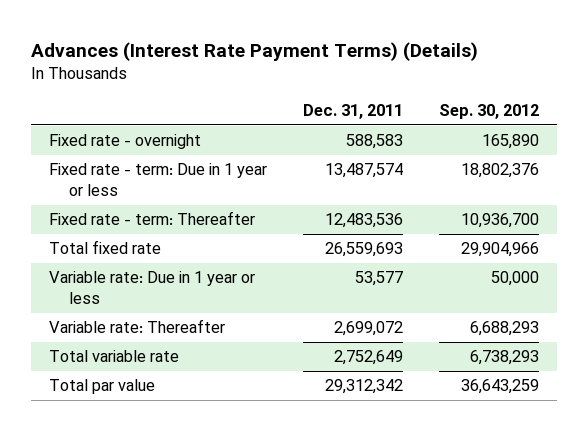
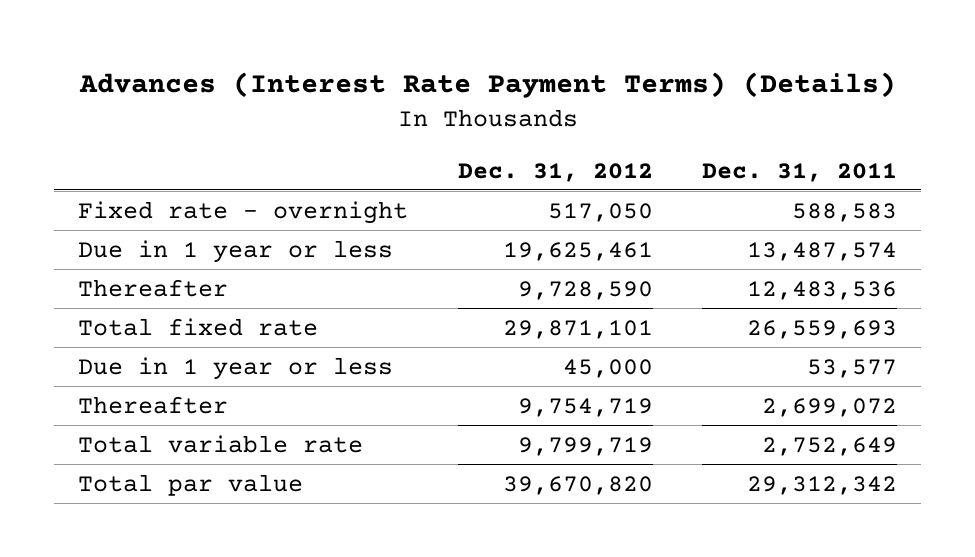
[438,104,539,120] Sep. 30, 2012 -> none
none -> [457,162,653,182] Dec. 31, 2012
[48,163,267,197] Fixed rate - term: Due in 1 year or less -> [78,239,394,263] Due in 1 year or less
[48,211,255,226] Fixed rate - term: Thereafter -> [78,278,229,297] Thereafter
[48,271,255,305] Variable rate: Due in 1 year or less -> [78,356,394,380] Due in 1 year or less
[48,319,225,334] Variable rate: Thereafter -> [78,395,229,414] Thereafter

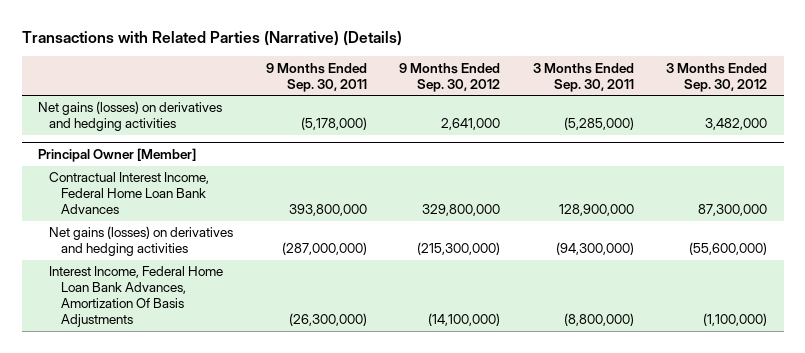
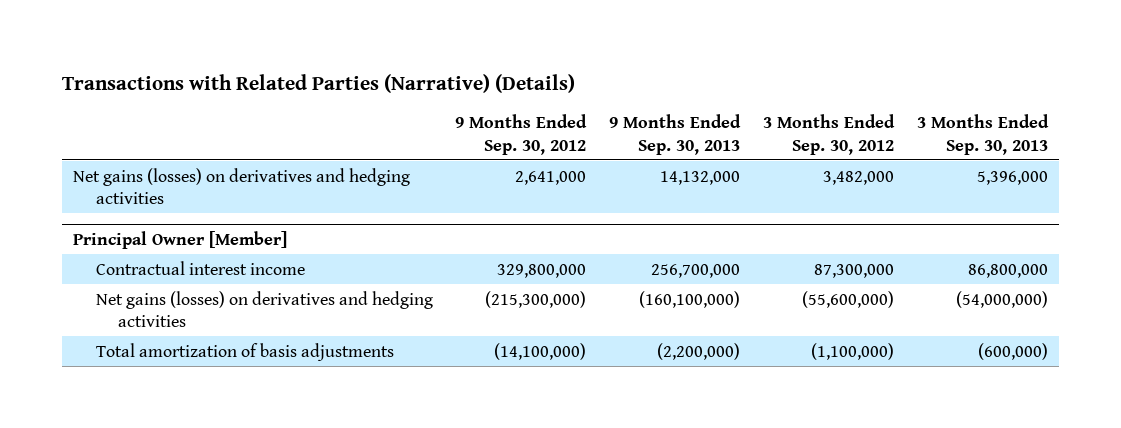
[265,62,367,92] 9 Months Ended Sep. 30, 2011 -> none
[532,62,634,92] 3 Months Ended Sep. 30, 2011 -> none
none -> [609,114,742,155] 9 Months Ended Sep. 30, 2013
none -> [916,114,1049,155] 3 Months Ended Sep. 30, 2013
[49,172,210,215] Contractual Interest Income, Federal Home Loan Bank Advances -> [95,260,305,275] Contractual interest income
[49,266,224,328] Interest Income, Federal Home Loan Bank Advances, Amortization Of Basis Adjustments -> [95,342,394,361] Total amortization of basis adjustments

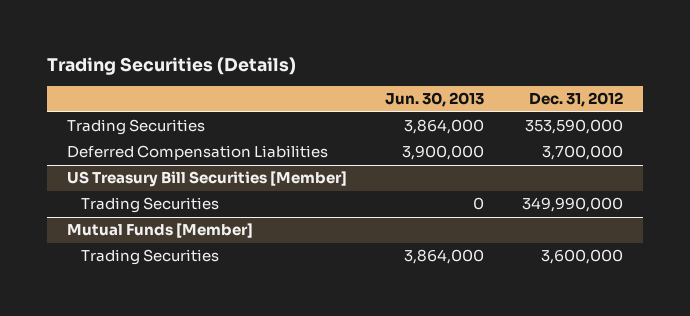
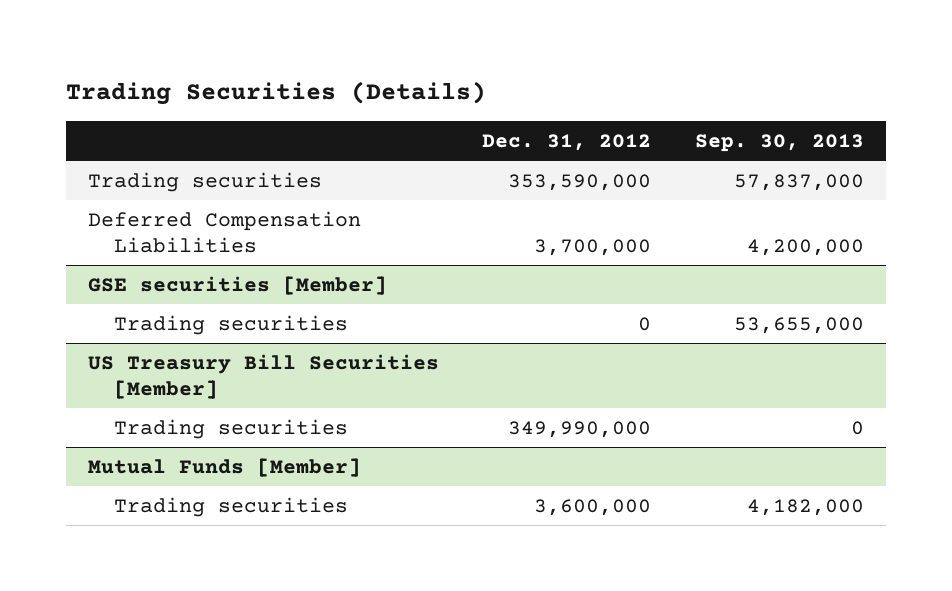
[385,92,485,108] Jun. 30, 2013 -> none
none -> [695,133,865,152] Sep. 30, 2013
[66,119,205,136] Trading Securities -> [87,171,322,192] Trading securities
none -> [87,275,387,295] GSE securities [Member]
none -> [113,314,348,335] Trading securities
[80,197,219,214] Trading Securities -> [113,418,348,439] Trading securities
[80,249,219,266] Trading Securities -> [113,496,348,517] Trading securities

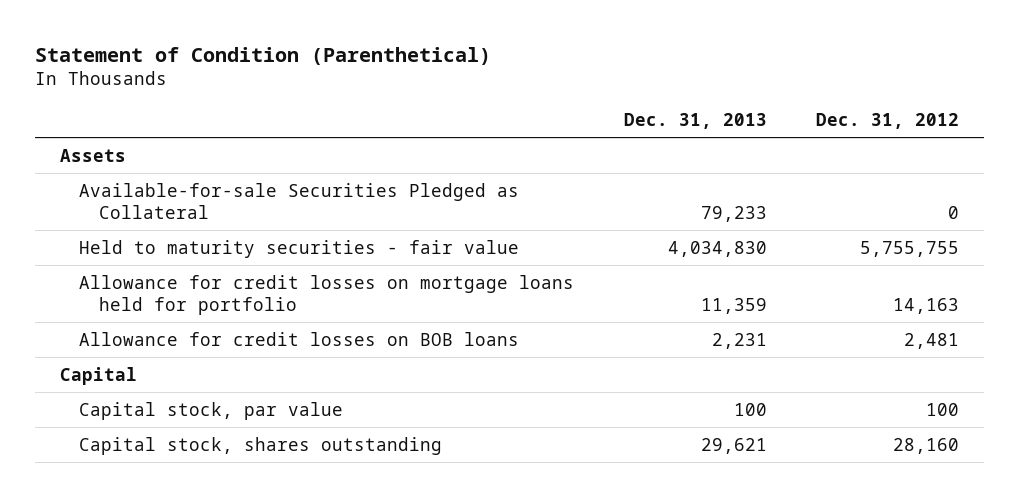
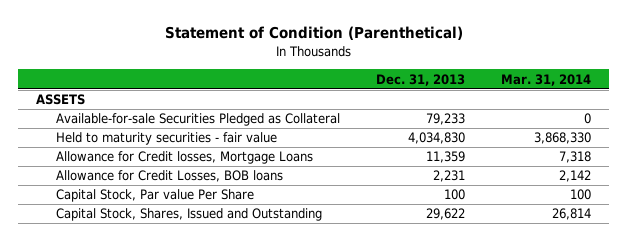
[815,113,959,130] Dec. 31, 2012 -> none
none -> [501,73,592,86] Mar. 31, 2014
[59,148,126,162] Assets -> [36,94,86,106] ASSETS
[59,366,137,385] Capital -> none
[79,274,575,315] Allowance for credit losses on mortgage loans held for portfolio -> [56,151,314,165] Allowance for Credit losses, Mortgage Loans
[79,331,520,346] Allowance for credit losses on BOB loans -> [56,170,284,183] Allowance for Credit Losses, BOB loans
[79,401,344,420] Capital stock, par value -> [56,189,255,203] Capital Stock, Par value Per Share
[79,436,443,455] Capital stock, shares outstanding -> [56,208,323,222] Capital Stock, Shares, Issued and Outstanding
[700,437,767,454] 29,621 -> [426,208,466,221] 29,622

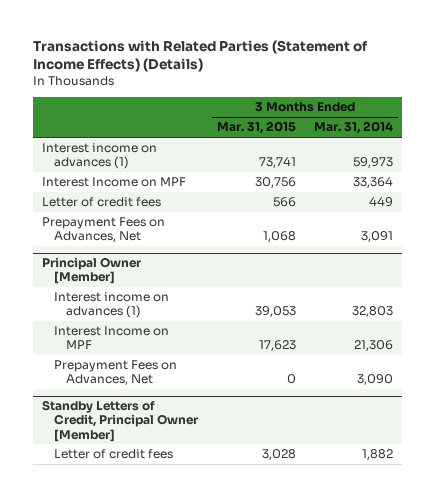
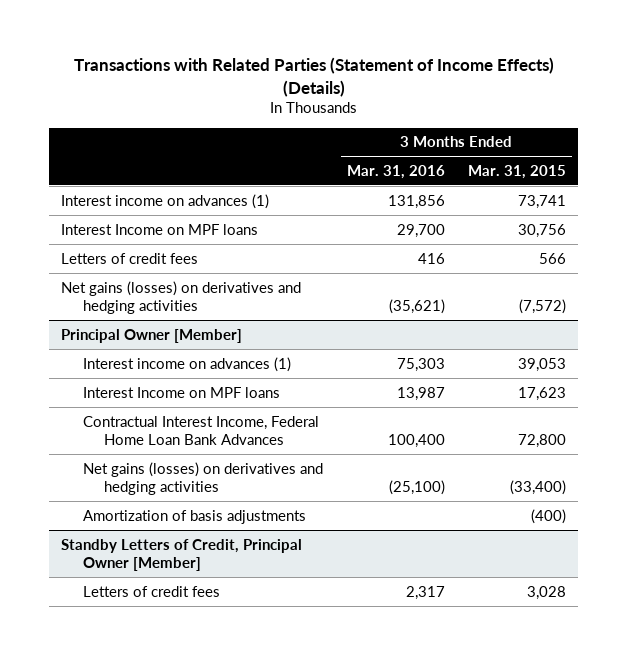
[314,121,394,135] Mar. 31, 2014 -> none
none -> [346,164,445,179] Mar. 31, 2016
[42,217,166,243] Prepayment Fees on Advances, Net -> none
[42,177,187,188] Interest Income on MPF -> [60,223,258,235] Interest Income on MPF loans
[42,197,162,208] Letter of credit fees -> [60,252,198,264] Letters of credit fees
none -> [60,280,301,314] Net gains (losses) on derivatives and hedging activities
[53,360,177,386] Prepayment Fees on Advances, Net -> none
[53,326,169,350] Interest Income on MPF -> [82,386,280,398] Interest Income on MPF loans
none -> [82,415,319,445] Contractual Interest Income, Federal Home Loan Bank Advances
none -> [82,461,323,495] Net gains (losses) on derivatives and hedging activities
none -> [82,509,306,524] Amortization of basis adjustments
[53,449,173,460] Letter of credit fees -> [82,585,220,597] Letters of credit fees

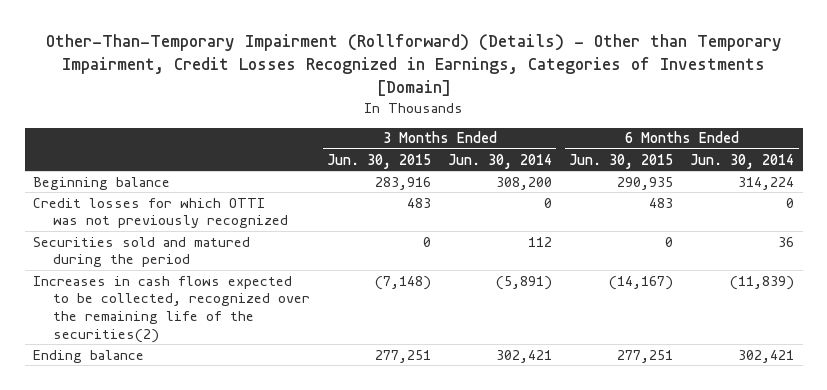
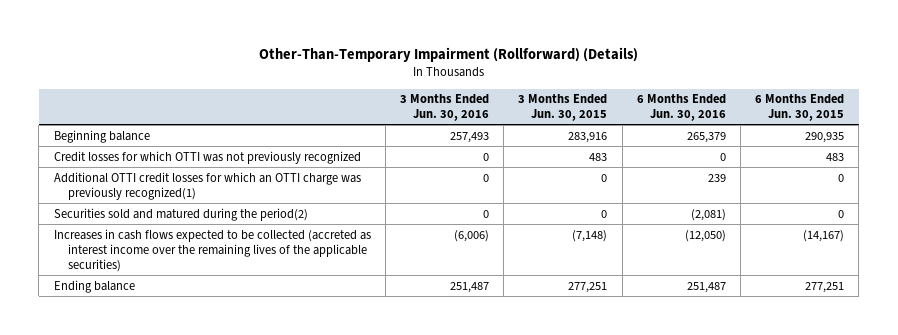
[45,34,782,97] Other-Than-Temporary Impairment (Rollforward) (Details) - Other than Temporary Impairment, Credit Losses Recognized in Earnings, Categories of Investments [Domain] -> [258,46,638,62] Other-Than-Temporary Impairment (Rollforward) (Details)
[448,153,553,169] Jun. 30, 2014 -> none
[690,153,795,169] Jun. 30, 2014 -> none
none -> [399,94,489,122] 3 Months Ended Jun. 30, 2016
none -> [636,94,726,122] 6 Months Ended Jun. 30, 2016
none -> [53,171,361,200] Additional OTTI credit losses for which an OTTI charge was previously recognized(1)
[33,236,251,268] Securities sold and matured during the period -> [53,207,308,221] Securities sold and matured during the period(2)
[33,275,310,343] Increases in cash flows expected to be collected, recognized over the remaining life of the securities(2) -> [53,228,371,272] Increases in cash flows expected to be collected (accreted as interest income over the remaining lives of the applicable securities)

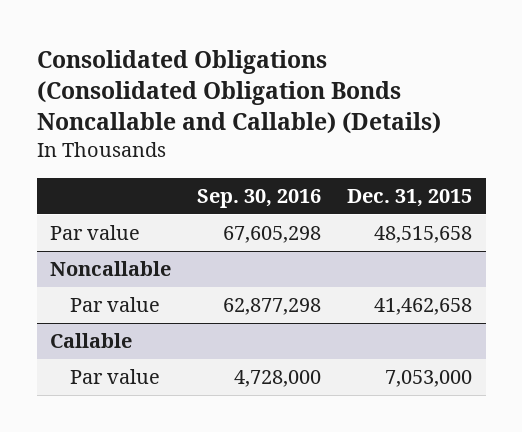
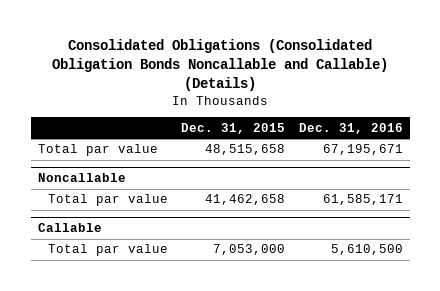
[197,188,322,208] Sep. 30, 2016 -> none
none -> [298,122,403,134] Dec. 31, 2016
[49,225,140,241] Par value -> [37,144,158,157] Total par value
[70,297,161,313] Par value -> [47,194,168,207] Total par value
[70,369,161,385] Par value -> [47,244,168,257] Total par value

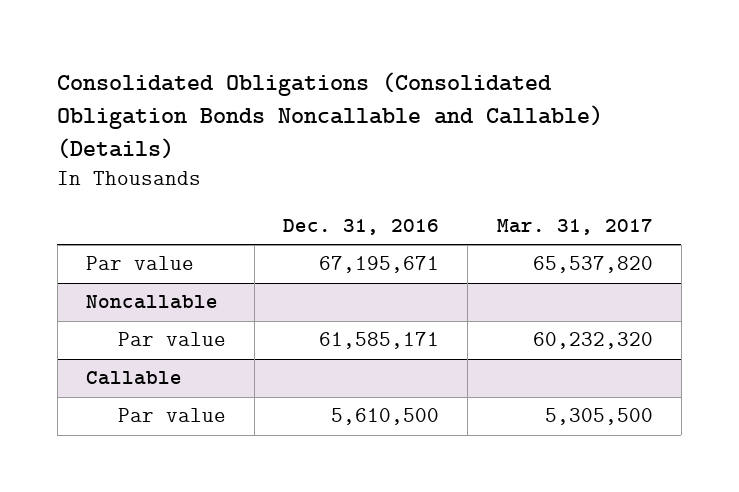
[181,122,286,134] Dec. 31, 2015 -> none
none -> [496,218,653,235] Mar. 31, 2017
[37,144,158,157] Total par value -> [85,256,194,271] Par value
[47,194,168,207] Total par value -> [117,332,226,347] Par value
[47,244,168,257] Total par value -> [117,408,226,423] Par value

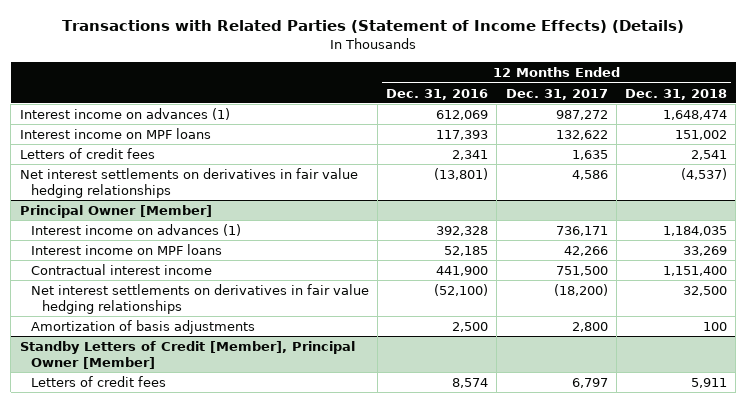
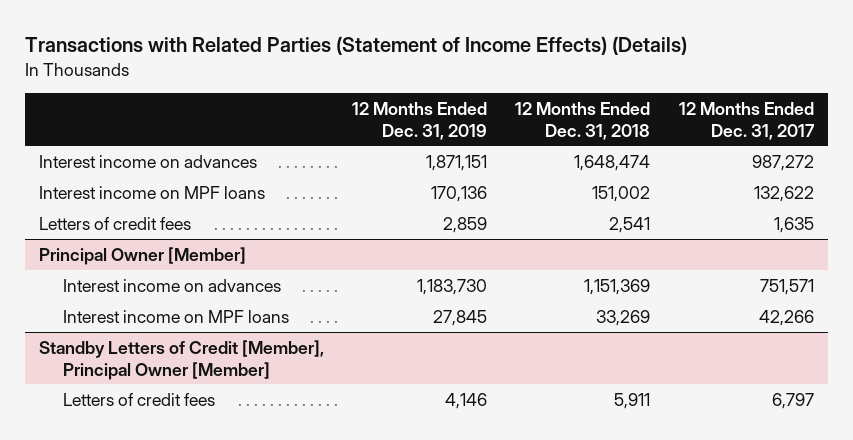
[386,88,489,100] Dec. 31, 2016 -> none
none -> [352,101,488,140] 12 Months Ended Dec. 31, 2019
[19,107,230,120] Interest income on advances (1) -> [38,154,257,168] Interest income on advances
[19,167,358,198] Net interest settlements on derivatives in fair value hedging relationships -> none
[30,223,241,236] Interest income on advances (1) -> [62,278,281,292] Interest income on advances
[555,225,608,236] 736,171 -> [759,278,814,295] 751,571
[663,225,728,236] 1,184,035 -> [584,278,651,295] 1,151,369
[30,263,212,275] Contractual interest income -> none
[30,283,369,314] Net interest settlements on derivatives in fair value hedging relationships -> none
[30,319,255,334] Amortization of basis adjustments -> none

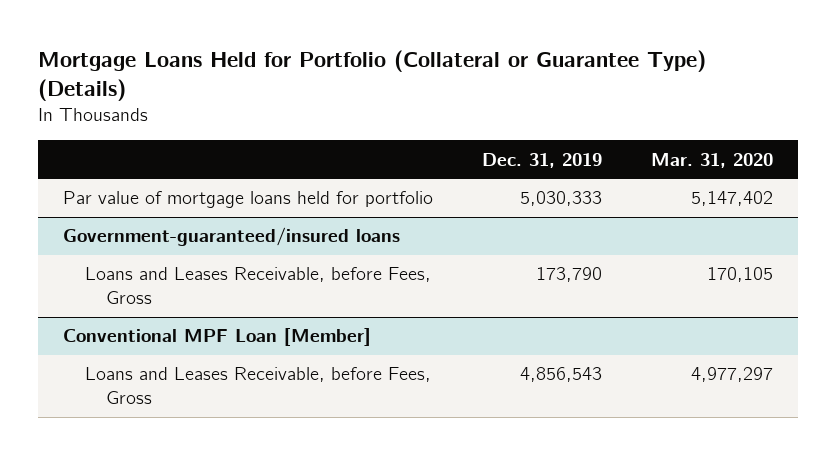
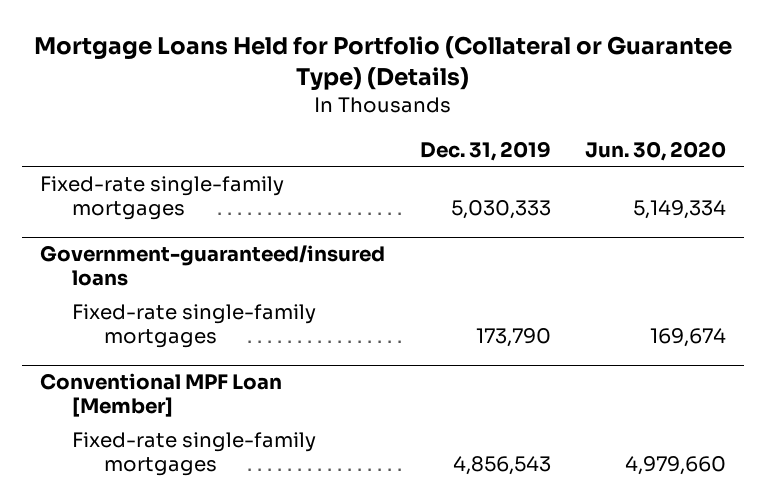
[651,152,774,168] Mar. 31, 2020 -> none
none -> [585,140,727,161] Jun. 30, 2020
[62,191,433,209] Par value of mortgage loans held for portfolio -> [39,176,284,221] Fixed-rate single-family mortgages
[84,267,431,305] Loans and Leases Receivable, before Fees, Gross -> [71,304,316,349] Fixed-rate single-family mortgages
[84,367,431,405] Loans and Leases Receivable, before Fees, Gross -> [71,432,316,477] Fixed-rate single-family mortgages

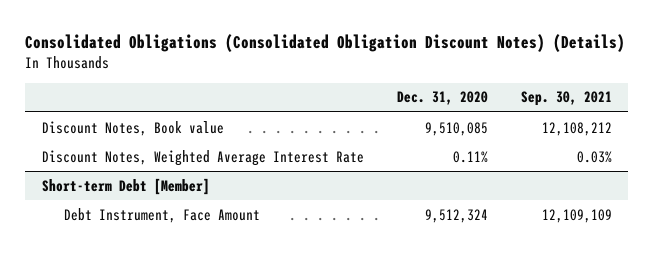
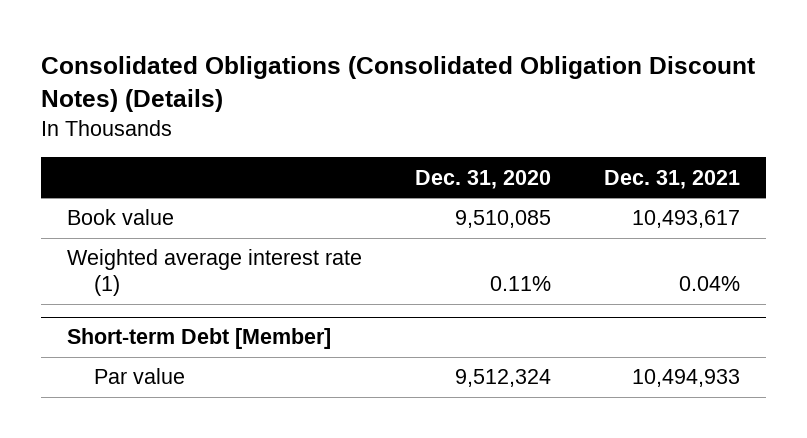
[520,91,612,107] Sep. 30, 2021 -> none
none -> [604,169,741,189] Dec. 31, 2021
[41,120,224,136] Discount Notes, Book value -> [67,209,175,226] Book value
[41,149,364,166] Discount Notes, Weighted Average Interest Rate -> [67,249,363,297] Weighted average interest rate (1)
[64,207,261,223] Debt Instrument, Face Amount -> [93,368,185,385] Par value

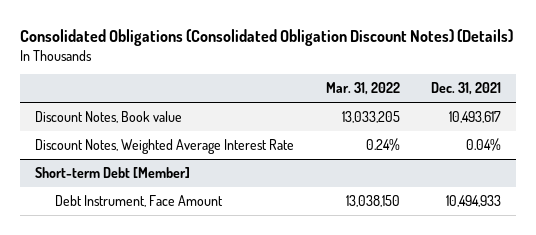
[415,169,552,189] Dec. 31, 2020 -> none
none -> [325,82,400,96] Mar. 31, 2022
[67,209,175,226] Book value -> [35,111,183,124] Discount Notes, Book value
[67,249,363,297] Weighted average interest rate (1) -> [35,139,295,155] Discount Notes, Weighted Average Interest Rate
[93,368,185,385] Par value -> [54,195,223,208] Debt Instrument, Face Amount

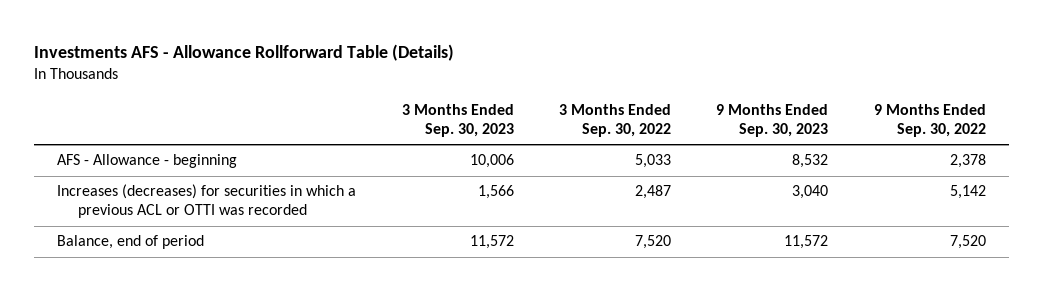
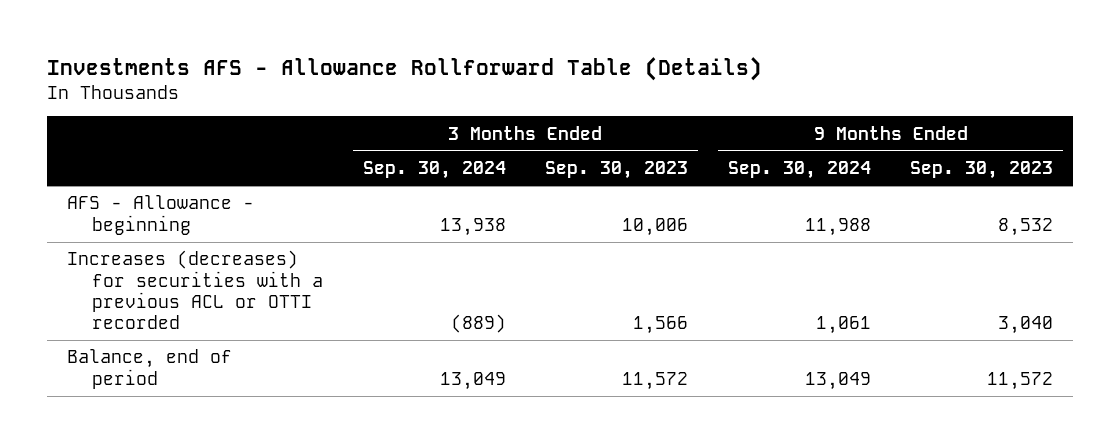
[558,103,671,137] 3 Months Ended Sep. 30, 2022 -> none
[873,103,986,137] 9 Months Ended Sep. 30, 2022 -> none
none -> [362,161,506,180] Sep. 30, 2024
none -> [727,161,871,180] Sep. 30, 2024
[57,184,357,219] Increases (decreases) for securities in which a previous ACL or OTTI was recorded -> [67,250,324,329] Increases (decreases) for securities with a previous ACL or OTTI recorded

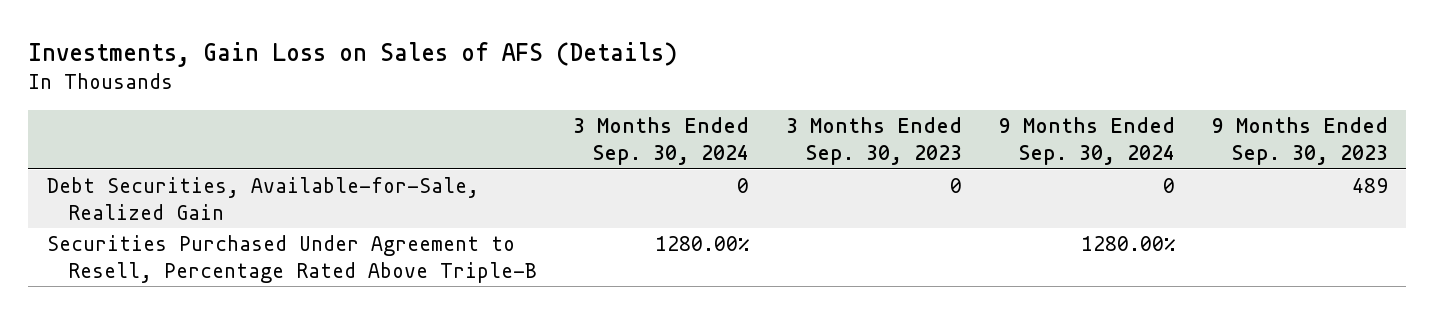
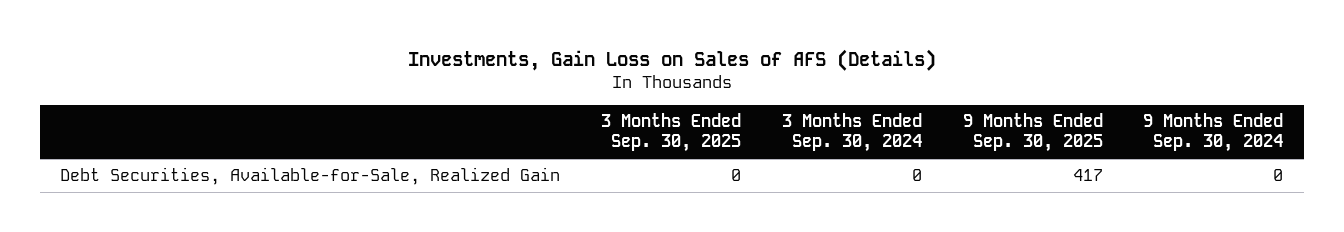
[786,117,963,165] 3 Months Ended Sep. 30, 2023 -> none
[1211,117,1388,165] 9 Months Ended Sep. 30, 2023 -> none
none -> [601,113,742,153] 3 Months Ended Sep. 30, 2025
none -> [962,113,1103,153] 9 Months Ended Sep. 30, 2025
[46,235,537,283] Securities Purchased Under Agreement to Resell, Percentage Rated Above Triple-B -> none

